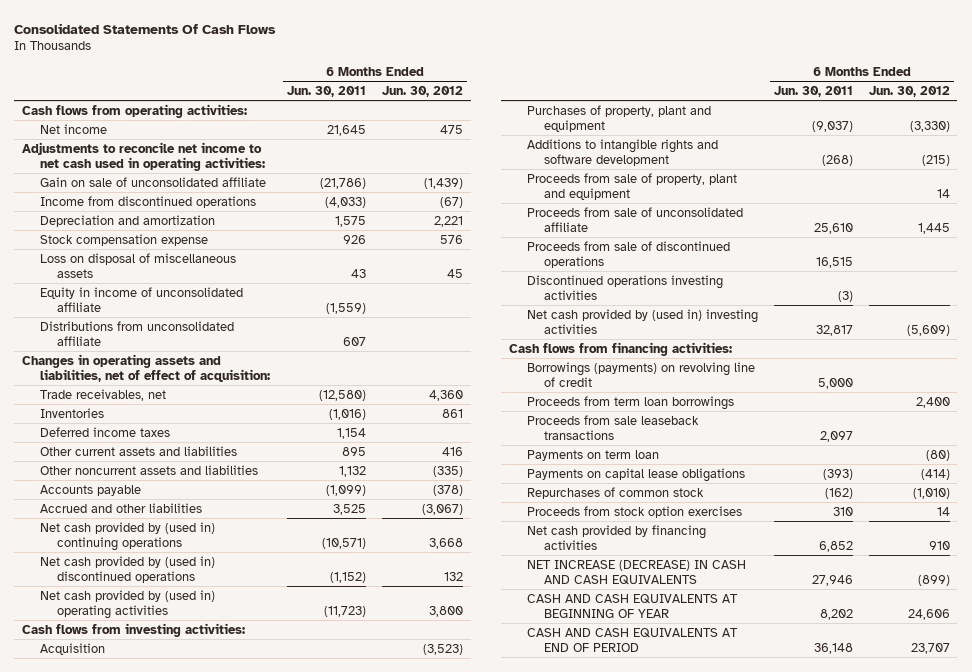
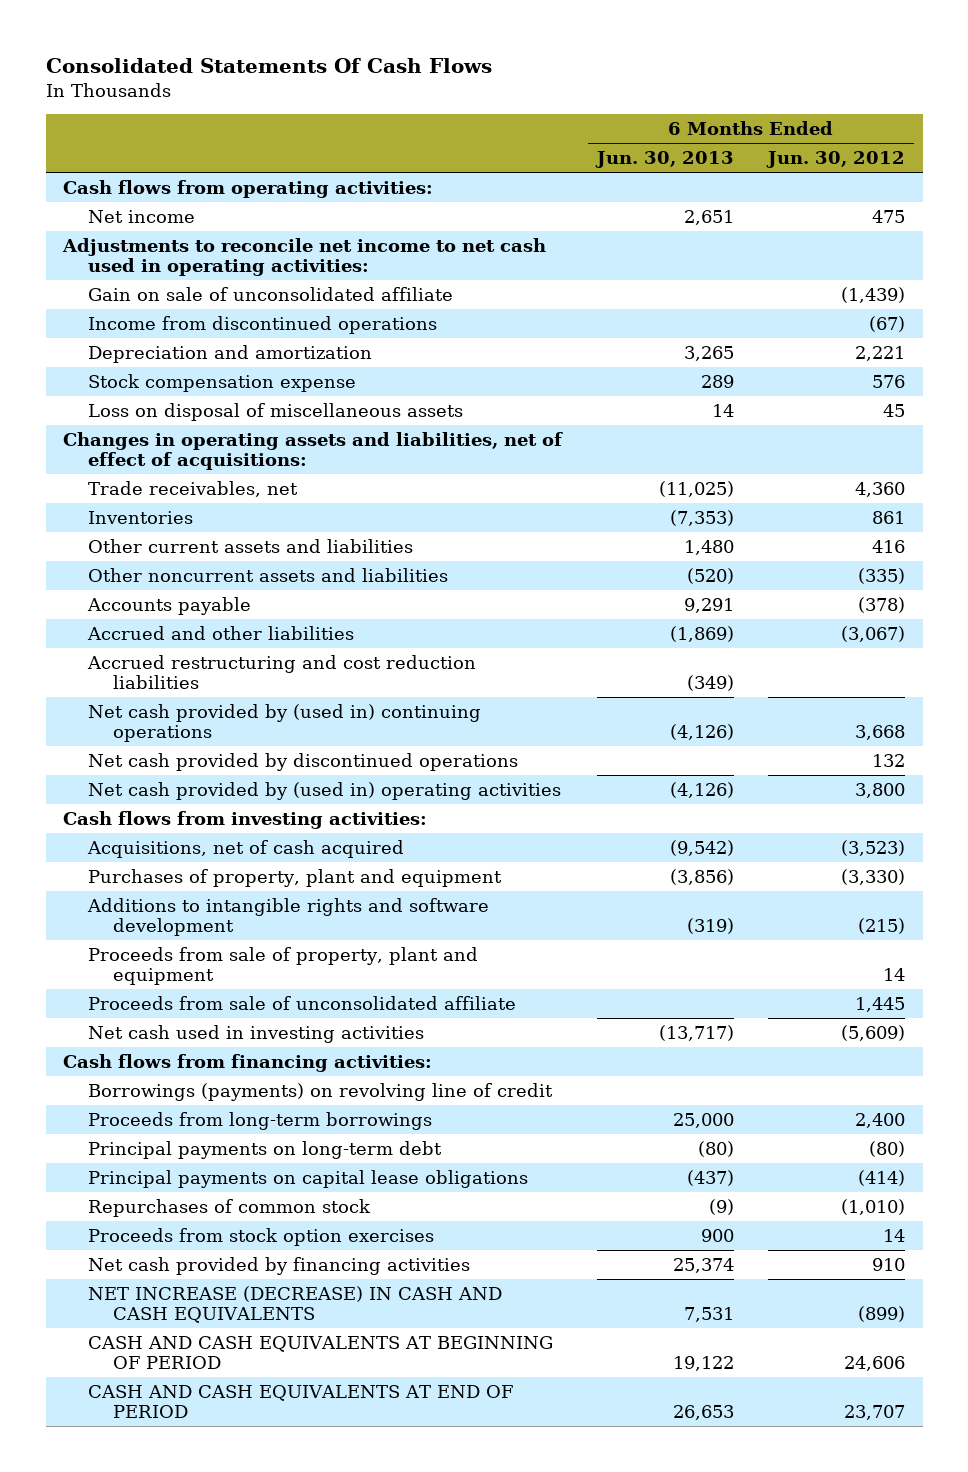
[286,86,366,98] Jun. 30, 2011 -> none
none -> [594,151,734,169] Jun. 30, 2013
[39,286,243,313] Equity in income of unconsolidated affiliate -> none
[39,320,234,347] Distributions from unconsolidated affiliate -> none
[22,353,270,383] Changes in operating assets and liabilities, net of effect of acquisition: -> [63,431,564,471] Changes in operating assets and liabilities, net of effect of acquisitions:
[39,426,170,437] Deferred income taxes -> none
none -> [87,654,477,690] Accrued restructuring and cost reduction liabilities
[39,555,215,584] Net cash provided by (used in) discontinued operations -> [88,752,519,771] Net cash provided by discontinued operations
[39,642,105,655] Acquisition -> [87,839,405,858] Acquisitions, net of cash acquired
[526,240,730,269] Proceeds from sale of discontinued operations -> none
[526,274,723,301] Discontinued operations investing activities -> none
[526,308,758,335] Net cash provided by (used in) investing activities -> [88,1024,425,1043] Net cash used in investing activities
[526,414,699,441] Proceeds from sale leaseback transactions -> none
[526,395,734,410] Proceeds from term loan borrowings -> [88,1111,433,1130] Proceeds from long-term borrowings
[526,449,659,461] Payments on term loan -> [88,1140,443,1159] Principal payments on long-term debt
[526,467,745,482] Payments on capital lease obligations -> [88,1169,529,1188] Principal payments on capital lease obligations
[526,593,738,619] CASH AND CASH EQUIVALENTS AT BEGINNING OF YEAR -> [88,1335,554,1370] CASH AND CASH EQUIVALENTS AT BEGINNING OF PERIOD

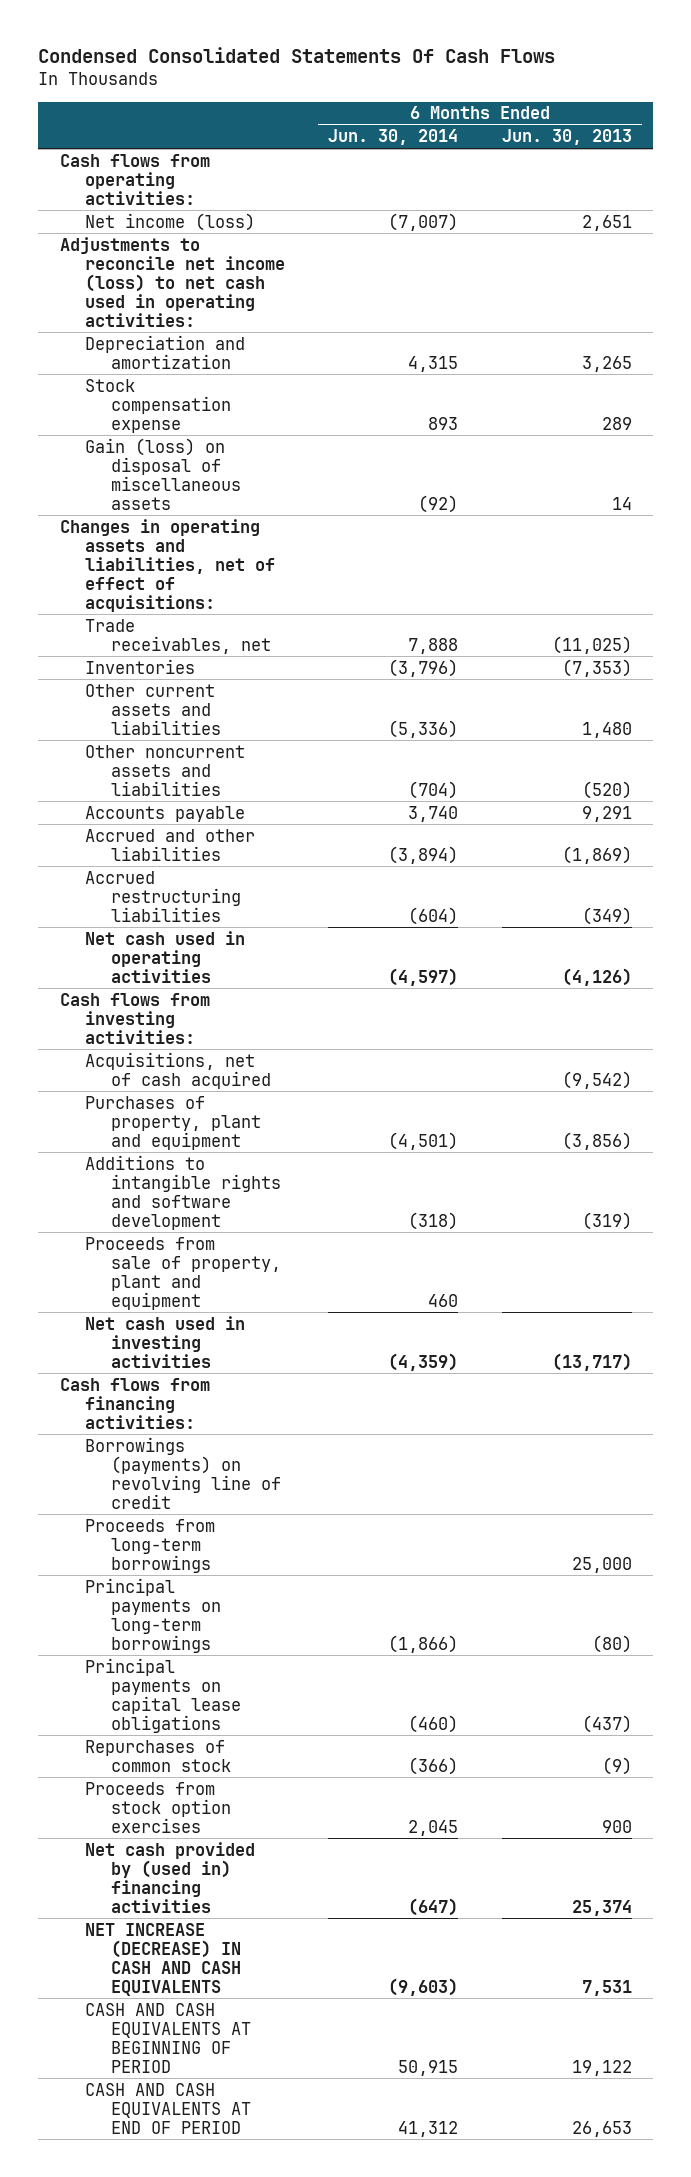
[45,58,492,74] Consolidated Statements Of Cash Flows -> [38,47,556,64] Condensed Consolidated Statements Of Cash Flows
[766,151,906,169] Jun. 30, 2012 -> none
none -> [328,129,459,146] Jun. 30, 2014
[88,286,454,301] Gain on sale of unconsolidated affiliate -> none
[88,315,438,334] Income from discontinued operations -> none
[88,209,196,223] Net income -> [85,212,256,231] Net income (loss)
[62,237,547,277] Adjustments to reconcile net income to net cash used in operating activities: -> [59,236,286,327] Adjustments to reconcile net income (loss) to net cash used in operating activities:
[88,402,464,421] Loss on disposal of miscellaneous assets -> [85,437,241,510] Gain (loss) on disposal of miscellaneous assets
[88,752,519,771] Net cash provided by discontinued operations -> none
[88,781,562,800] Net cash provided by (used in) operating activities -> none
[87,654,477,690] Accrued restructuring and cost reduction liabilities -> [85,870,241,922] Accrued restructuring liabilities
[88,703,482,743] Net cash provided by (used in) continuing operations -> [85,930,246,983] Net cash used in operating activities
[88,995,517,1010] Proceeds from sale of unconsolidated affiliate -> none
[88,1140,443,1159] Principal payments on long-term debt -> [85,1577,221,1653] Principal payments on long-term borrowings
[88,1256,471,1275] Net cash provided by financing activities -> [85,1841,256,1913] Net cash provided by (used in) financing activities

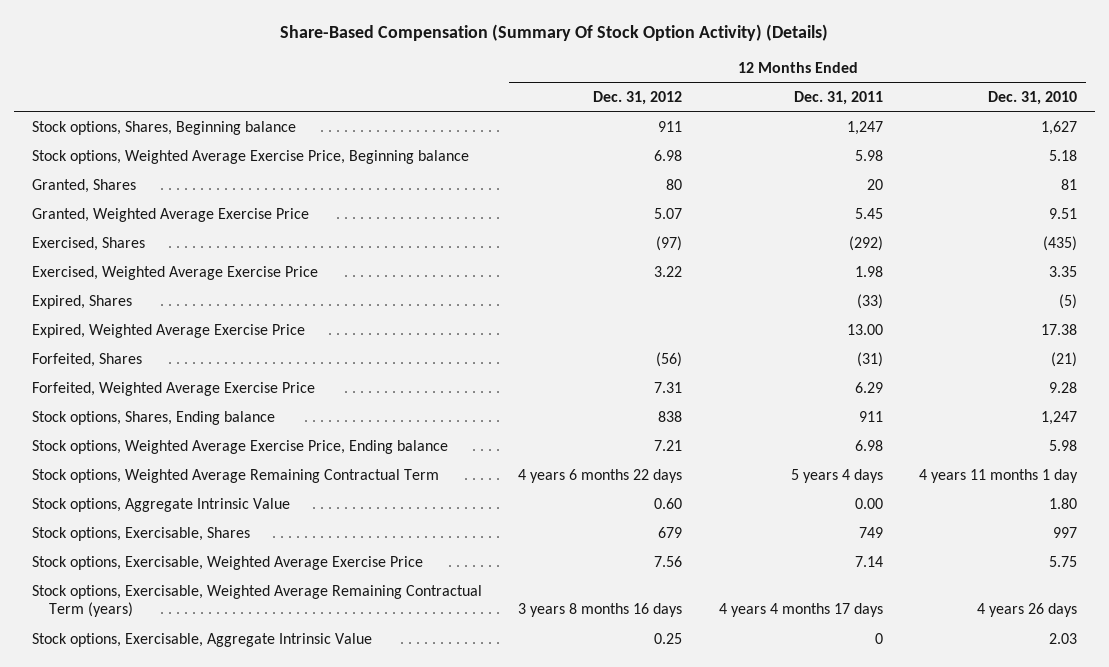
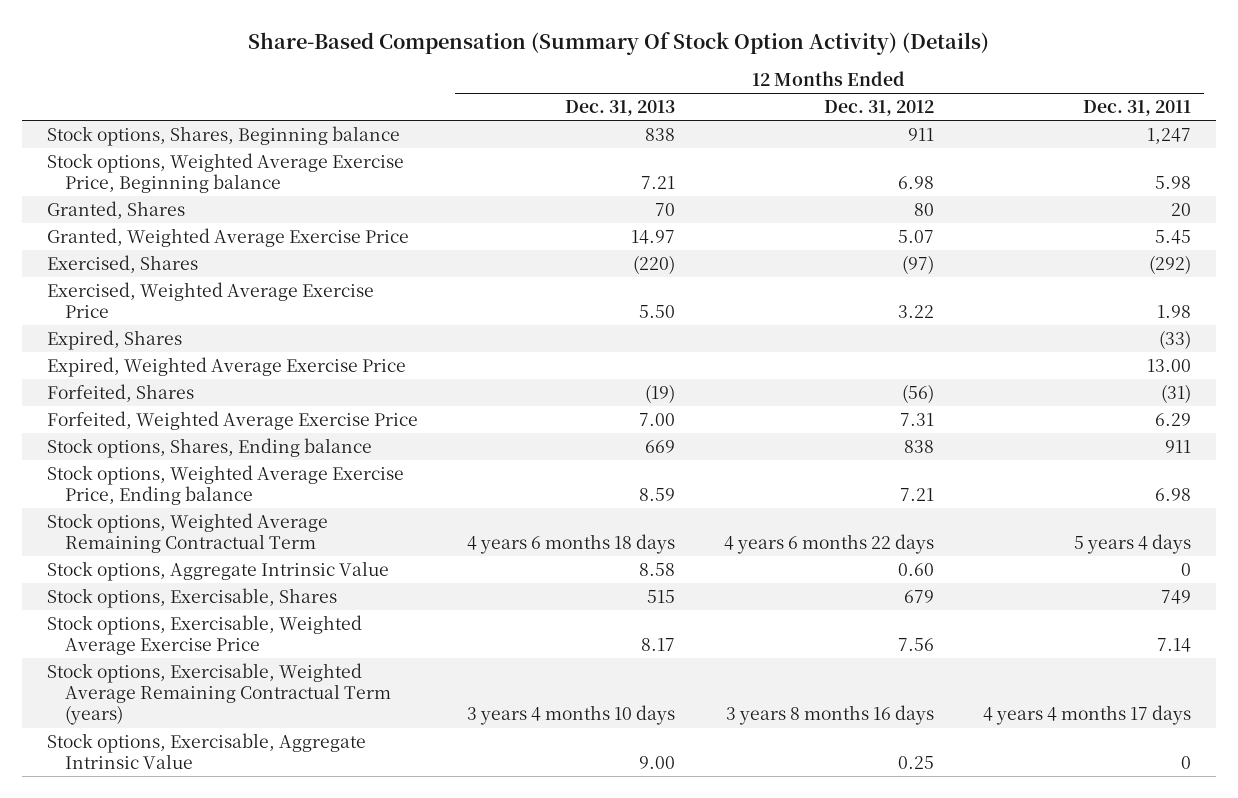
[987,90,1077,105] Dec. 31, 2010 -> none
none -> [564,100,675,117] Dec. 31, 2013
[854,497,883,509] 0.00 -> [1181,562,1192,576] 0

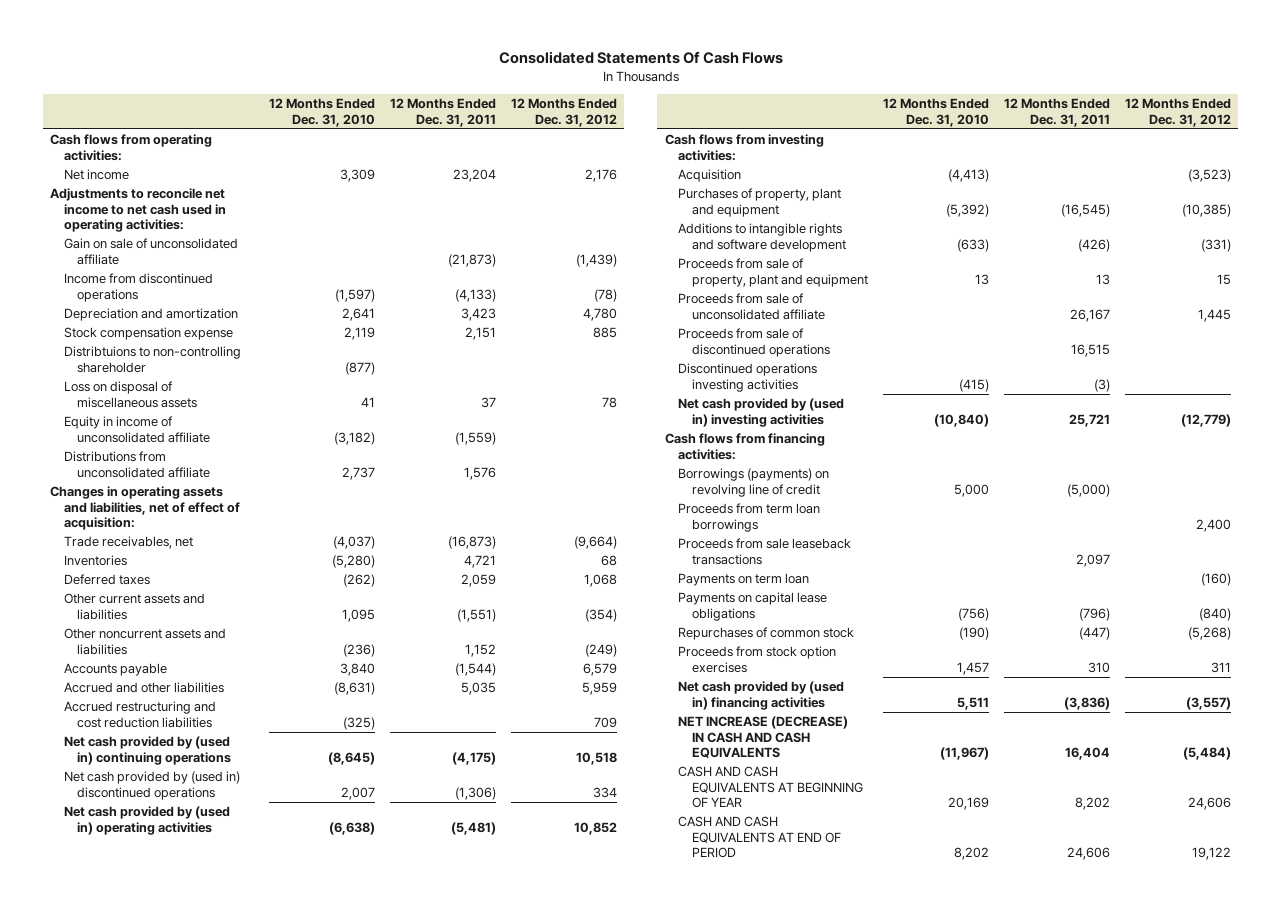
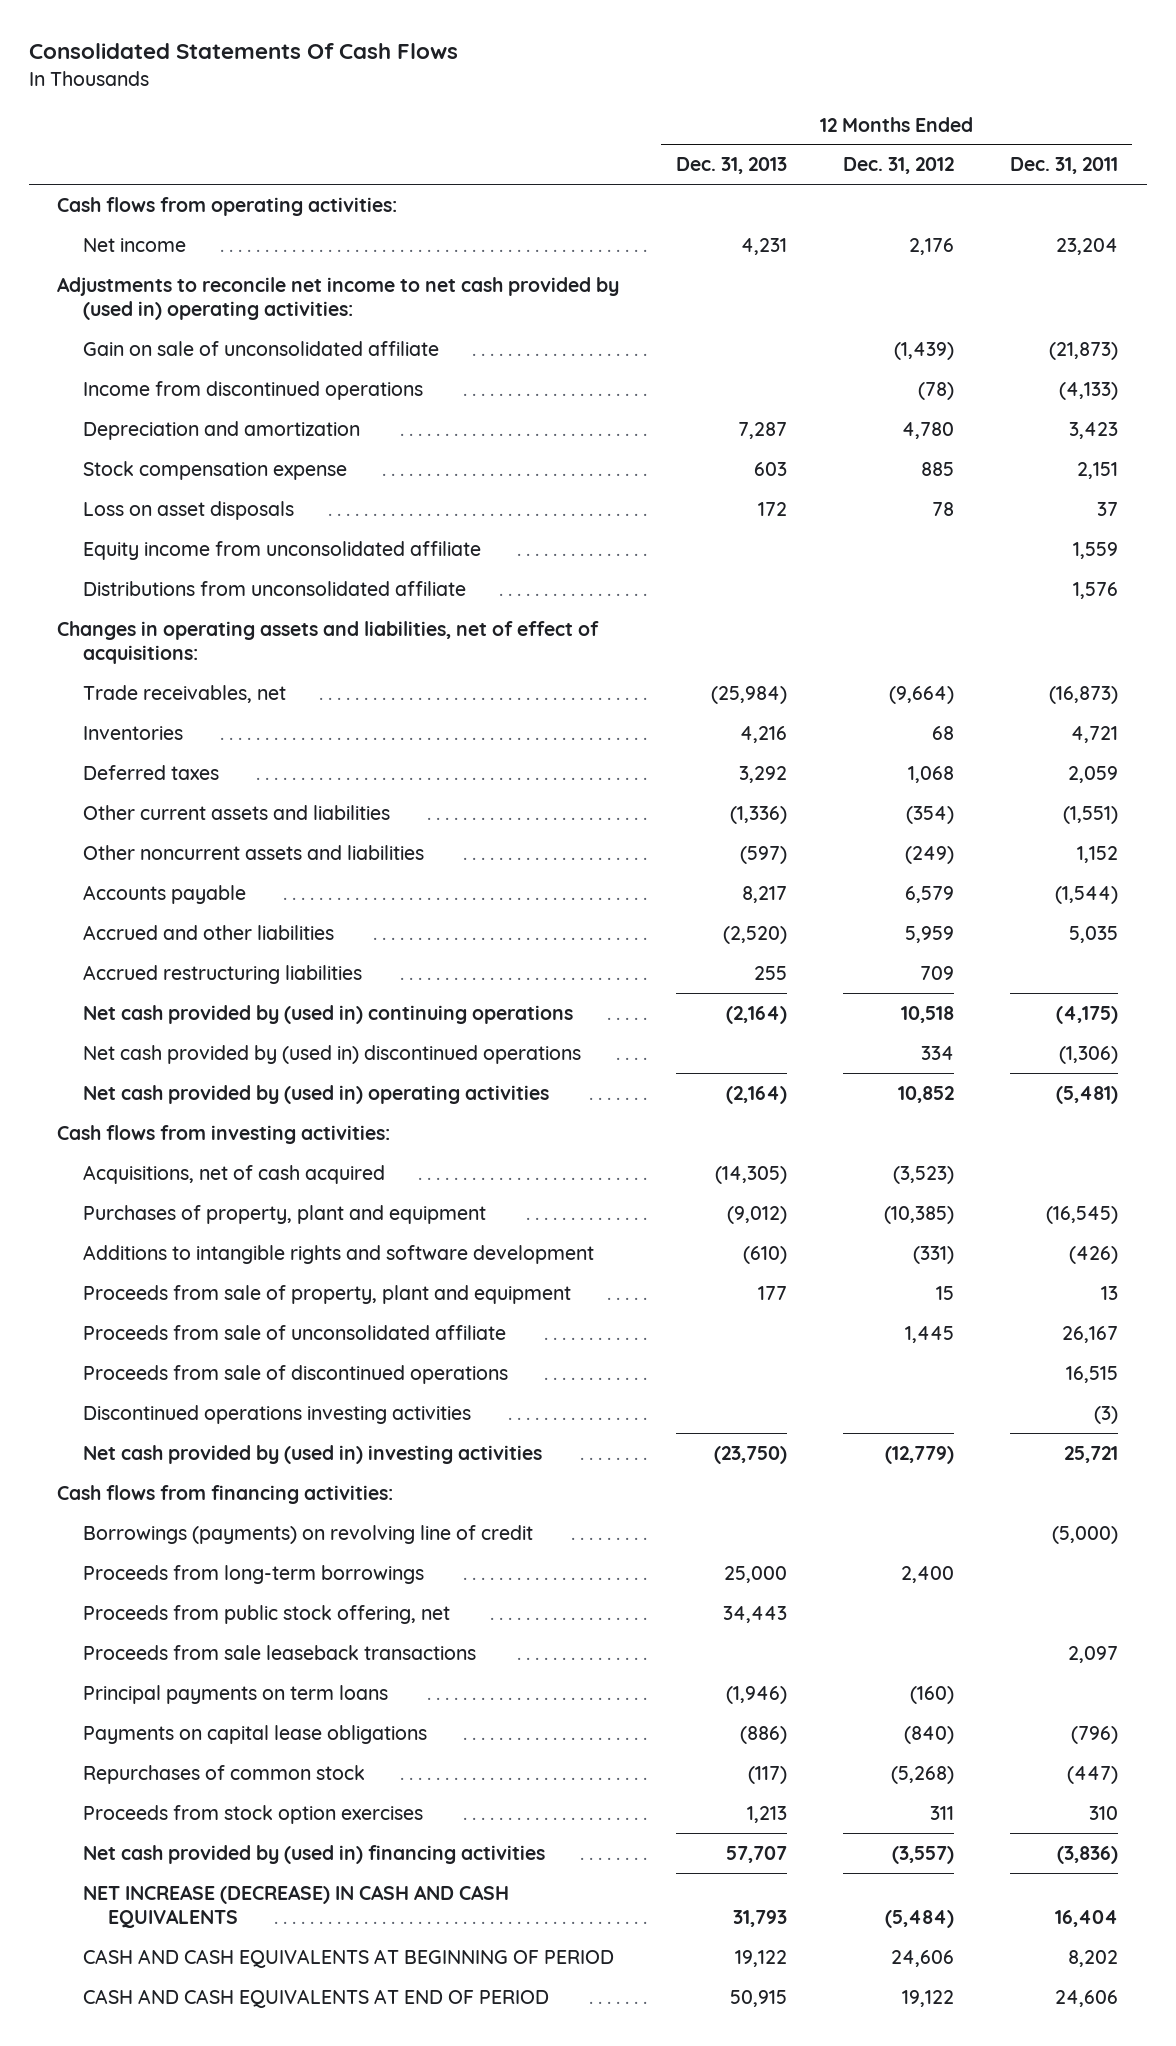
[268,98,375,127] 12 Months Ended Dec. 31, 2010 -> none
none -> [675,157,787,175] Dec. 31, 2013
[50,188,226,233] Adjustments to reconcile net income to net cash used in operating activities: -> [57,276,620,321] Adjustments to reconcile net income to net cash provided by (used in) operating activities:
[63,346,241,373] Distribtuions to non-controlling shareholder -> none
[63,381,198,408] Loss on disposal of miscellaneous assets -> [82,500,294,520] Loss on asset disposals
[63,416,211,443] Equity in income of unconsolidated affiliate -> [82,540,481,560] Equity income from unconsolidated affiliate
[454,431,496,445] (1,559) -> [1073,541,1119,559] 1,559
[50,486,240,531] Changes in operating assets and liabilities, net of effect of acquisition: -> [57,620,600,665] Changes in operating assets and liabilities, net of effect of acquisitions:
[63,701,216,728] Accrued restructuring and cost reduction liabilities -> [82,964,362,984] Accrued restructuring liabilities
[678,169,742,183] Acquisition -> [82,1164,385,1184] Acquisitions, net of cash acquired
[678,503,821,532] Proceeds from term loan borrowings -> [82,1564,424,1584] Proceeds from long-term borrowings
none -> [82,1604,450,1624] Proceeds from public stock offering, net
[678,573,810,587] Payments on term loan -> [82,1684,388,1704] Principal payments on term loans
[678,766,863,809] CASH AND CASH EQUIVALENTS AT BEGINNING OF YEAR -> [82,1948,614,1968] CASH AND CASH EQUIVALENTS AT BEGINNING OF PERIOD

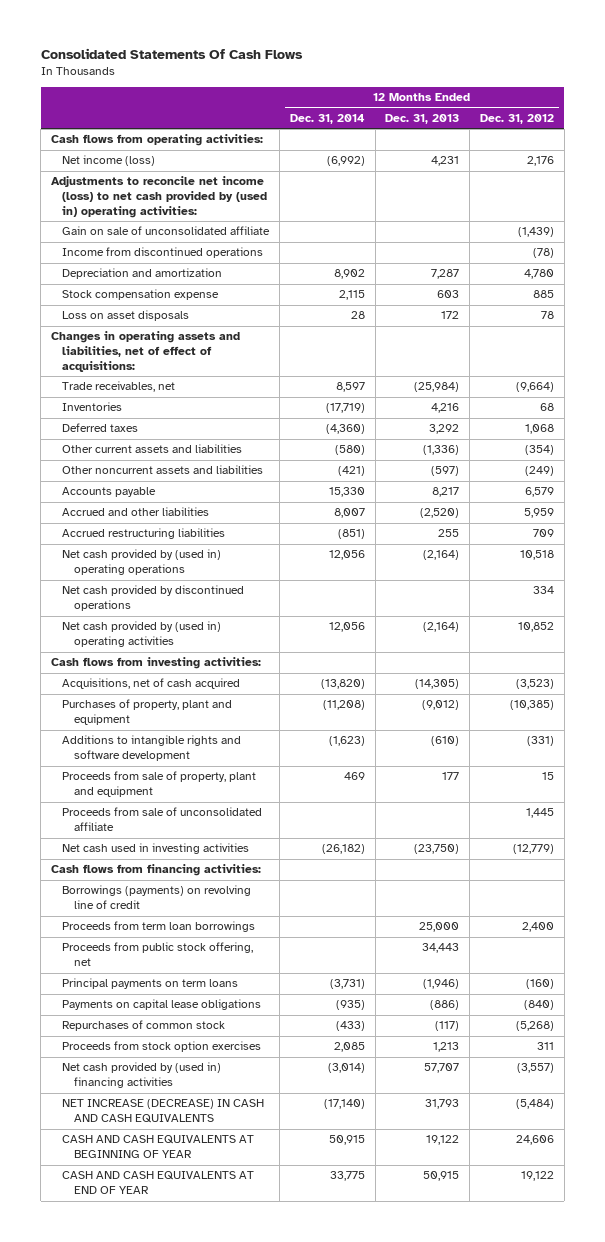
[1010,157,1119,175] Dec. 31, 2011 -> none
none -> [289,114,365,125] Dec. 31, 2014
[82,237,186,252] Net income -> [62,155,156,167] Net income (loss)
[57,276,620,321] Adjustments to reconcile net income to net cash provided by (used in) operating activities: -> [50,176,268,218] Adjustments to reconcile net income (loss) to net cash provided by (used in) operating activities:
[82,540,481,560] Equity income from unconsolidated affiliate -> none
[82,580,466,596] Distributions from unconsolidated affiliate -> none
[82,1004,573,1024] Net cash provided by (used in) continuing operations -> [62,549,222,576] Net cash provided by (used in) operating operations
[82,1044,581,1064] Net cash provided by (used in) discontinued operations -> [62,585,245,612] Net cash provided by discontinued operations
[82,1364,508,1384] Proceeds from sale of discontinued operations -> none
[82,1404,471,1424] Discontinued operations investing activities -> none
[82,1444,542,1464] Net cash provided by (used in) investing activities -> [62,843,250,855] Net cash used in investing activities
[82,1564,424,1584] Proceeds from long-term borrowings -> [62,921,256,933] Proceeds from term loan borrowings
[82,1644,476,1660] Proceeds from sale leaseback transactions -> none
[82,1948,614,1968] CASH AND CASH EQUIVALENTS AT BEGINNING OF PERIOD -> [62,1135,255,1159] CASH AND CASH EQUIVALENTS AT BEGINNING OF YEAR
[82,1988,549,2008] CASH AND CASH EQUIVALENTS AT END OF PERIOD -> [62,1171,255,1195] CASH AND CASH EQUIVALENTS AT END OF YEAR

